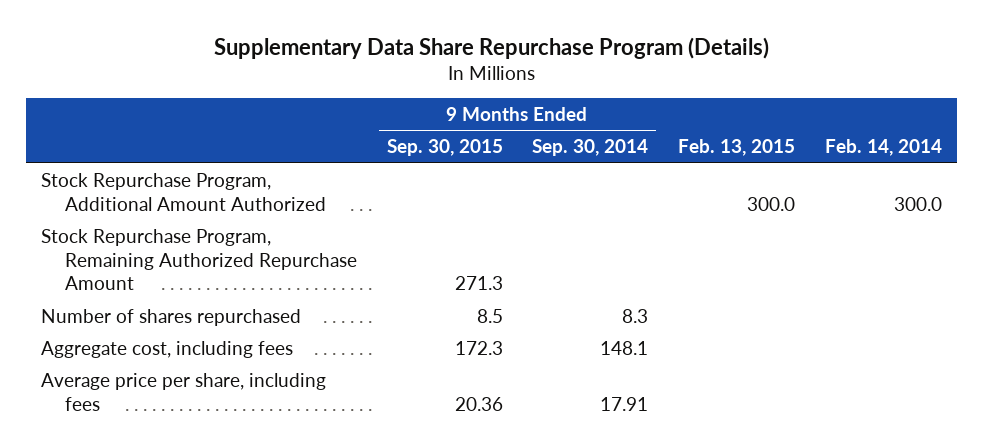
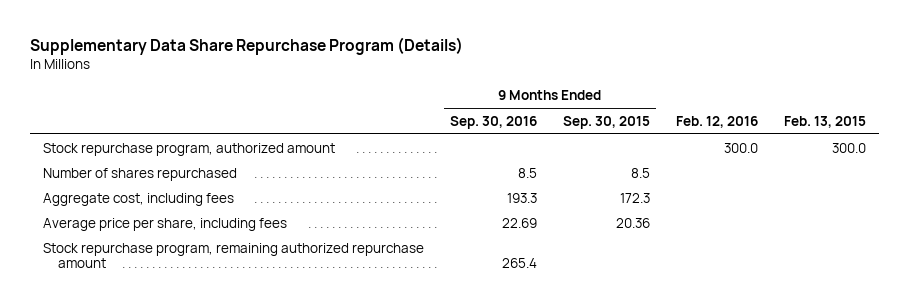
[532,139,649,157] Sep. 30, 2014 -> none
[825,139,943,157] Feb. 14, 2014 -> none
none -> [450,115,538,129] Sep. 30, 2016
none -> [675,115,758,128] Feb. 12, 2016
[41,228,357,291] Stock Repurchase Program, Remaining Authorized Repurchase Amount -> none
[41,172,326,211] Stock Repurchase Program, Additional Amount Authorized -> [43,142,336,156] Stock repurchase program, authorized amount
none -> [43,242,425,269] Stock repurchase program, remaining authorized repurchase amount

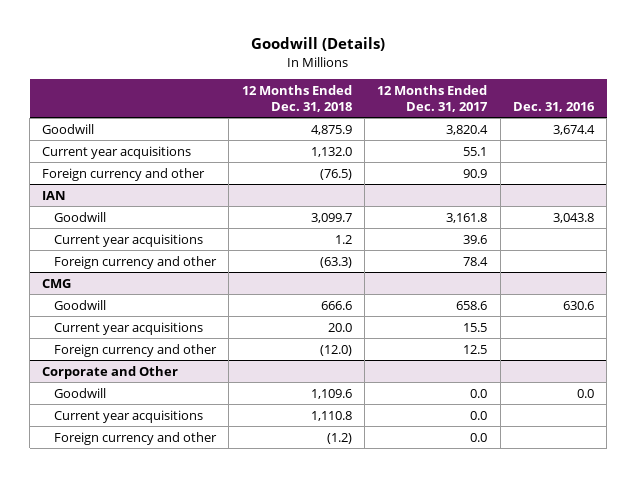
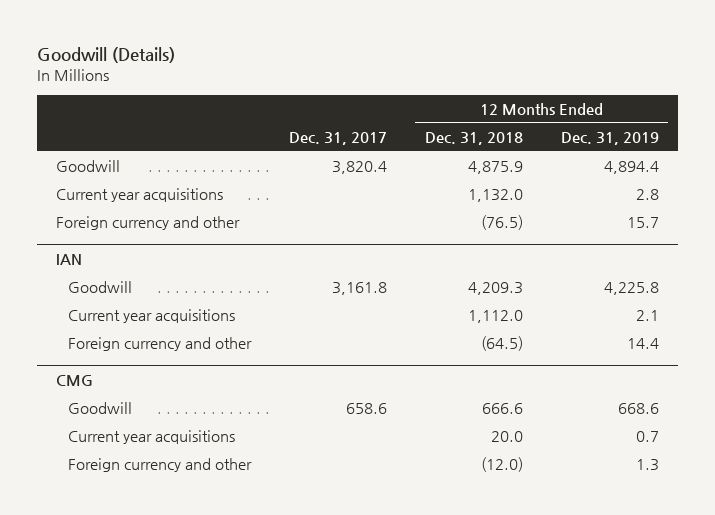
[377,85,489,112] 12 Months Ended Dec. 31, 2017 -> none
[513,101,596,112] Dec. 31, 2016 -> none
none -> [288,132,387,146] Dec. 31, 2017
none -> [560,132,659,146] Dec. 31, 2019
[310,212,352,223] 3,099.7 -> [467,282,523,296] 4,209.3
[334,234,352,244] 1.2 -> [467,310,523,324] 1,112.0
[319,256,352,268] (63.3) -> [480,336,523,352] (64.5)
[42,365,179,379] Corporate and Other -> none
[54,387,107,398] Goodwill -> none
[54,409,204,423] Current year acquisitions -> none
[54,431,218,445] Foreign currency and other -> none

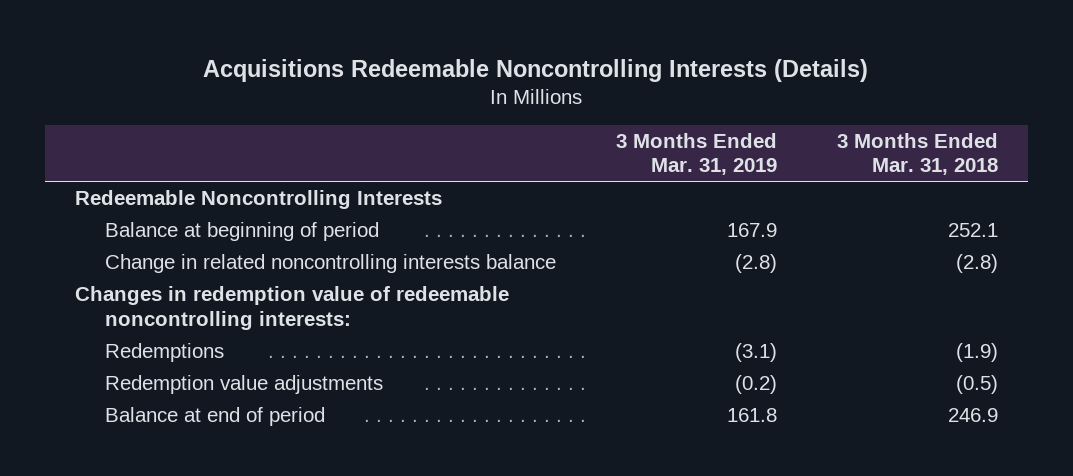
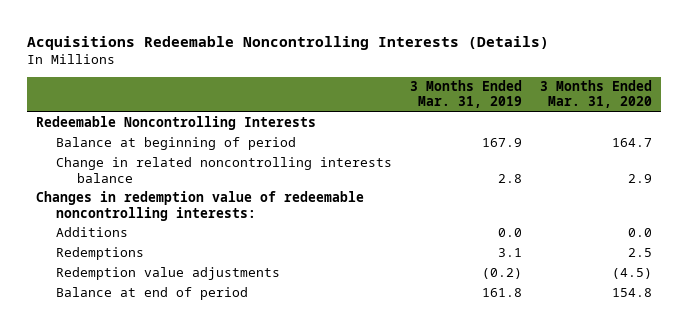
[837,132,999,176] 3 Months Ended Mar. 31, 2018 -> none
none -> [540,80,653,109] 3 Months Ended Mar. 31, 2020
[735,253,778,273] (2.8) -> [498,173,523,183] 2.8
none -> [56,227,129,238] Additions
[735,342,778,362] (3.1) -> [498,248,523,258] 3.1

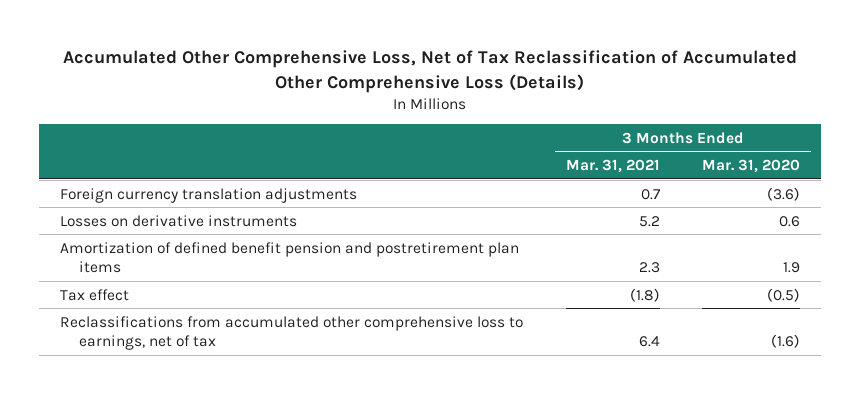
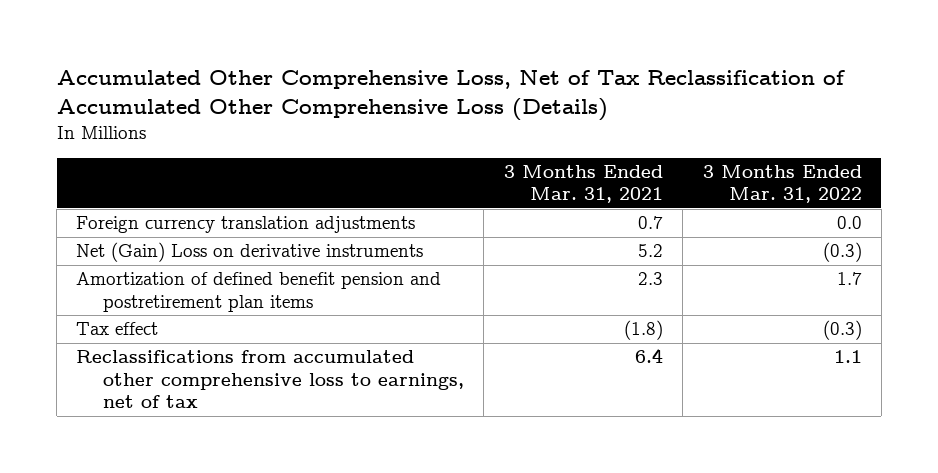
[701,159,800,174] Mar. 31, 2020 -> none
none -> [702,164,862,204] 3 Months Ended Mar. 31, 2022
[60,214,298,227] Losses on derivative instruments -> [76,242,424,263] Net (Gain) Loss on derivative instruments

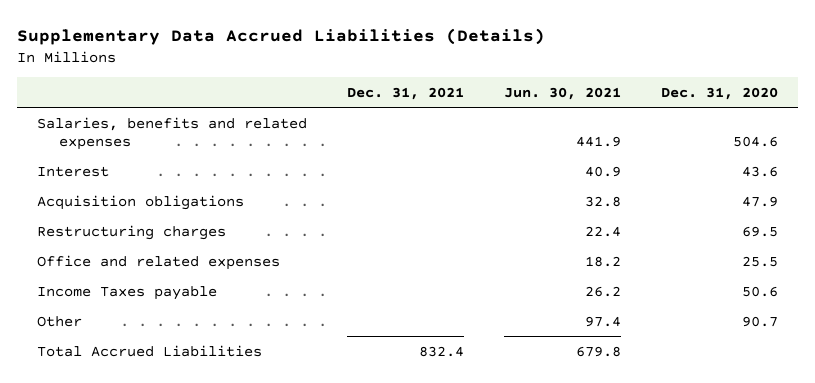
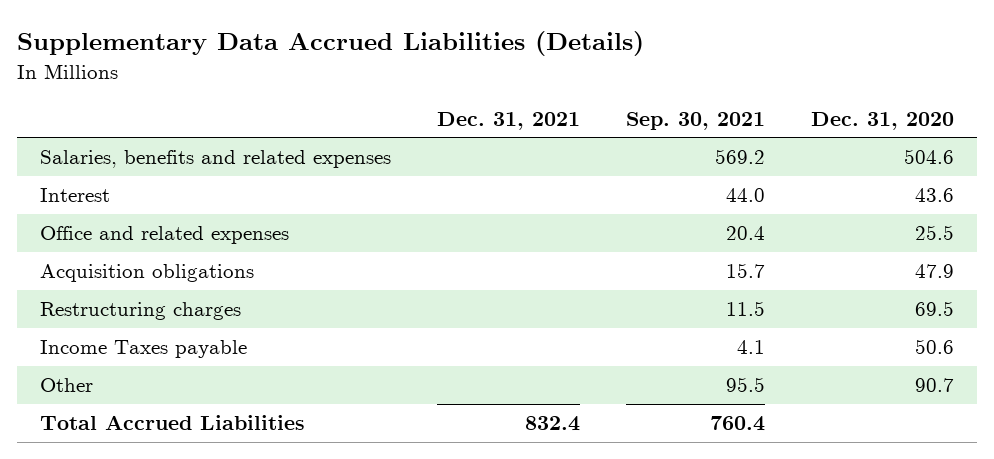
[503,86,621,100] Jun. 30, 2021 -> none
none -> [625,112,765,131] Sep. 30, 2021
[36,254,280,270] Office and related expenses -> [40,226,290,245] Office and related expenses

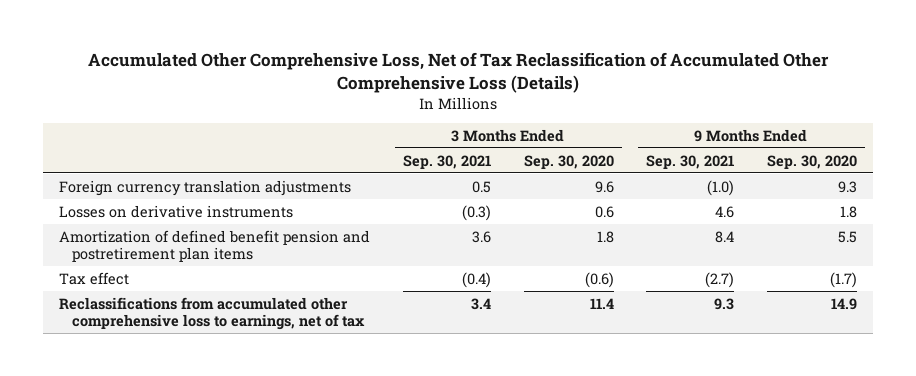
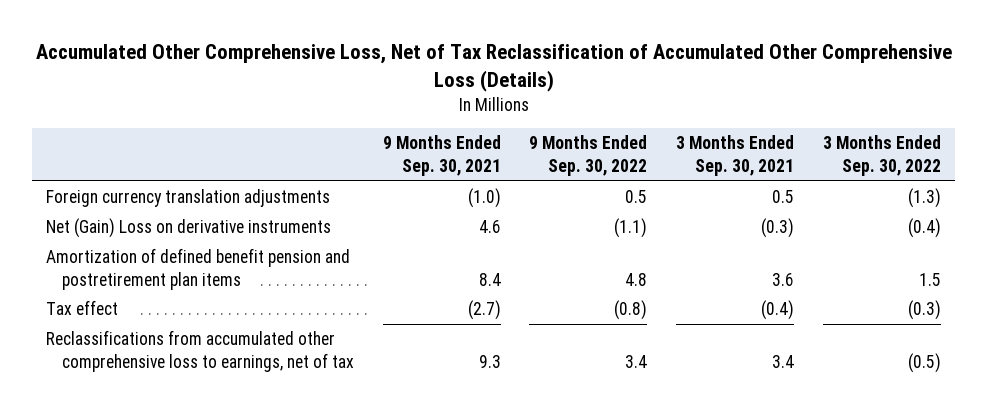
[523,154,614,169] Sep. 30, 2020 -> none
[766,154,857,169] Sep. 30, 2020 -> none
none -> [529,135,648,177] 9 Months Ended Sep. 30, 2022
none -> [823,135,942,177] 3 Months Ended Sep. 30, 2022
[59,204,294,218] Losses on derivative instruments -> [46,218,332,239] Net (Gain) Loss on derivative instruments

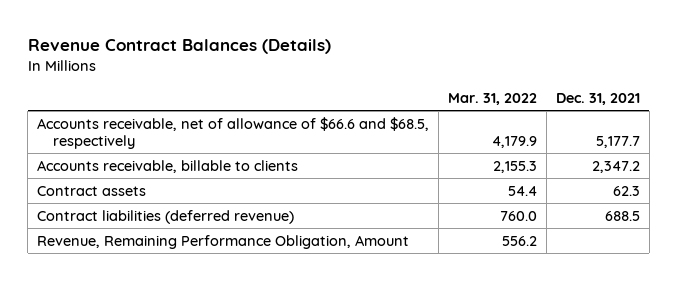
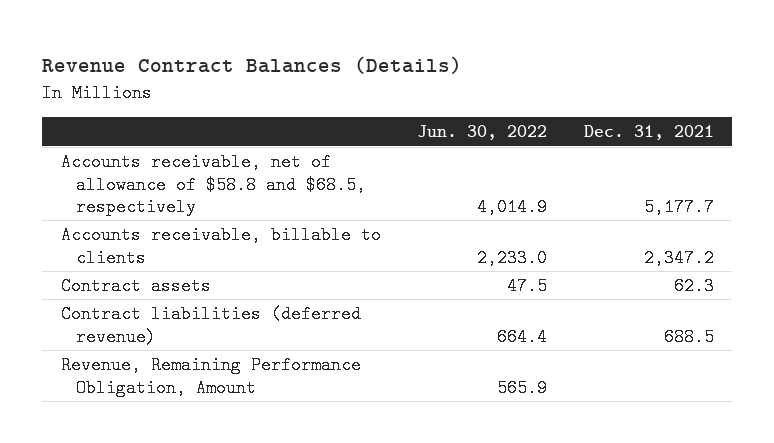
[448,93,538,106] Mar. 31, 2022 -> none
none -> [417,125,548,141] Jun. 30, 2022
[37,116,430,150] Accounts receivable, net of allowance of $66.6 and $68.5, respectively -> [60,152,366,217] Accounts receivable, net of allowance of $58.8 and $68.5, respectively

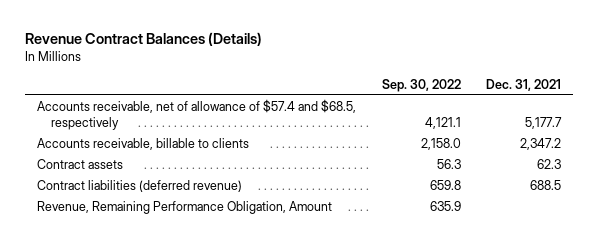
[417,125,548,141] Jun. 30, 2022 -> none
none -> [381,78,461,92] Sep. 30, 2022
[60,152,366,217] Accounts receivable, net of allowance of $58.8 and $68.5, respectively -> [37,98,357,131] Accounts receivable, net of allowance of $57.4 and $68.5, respectively

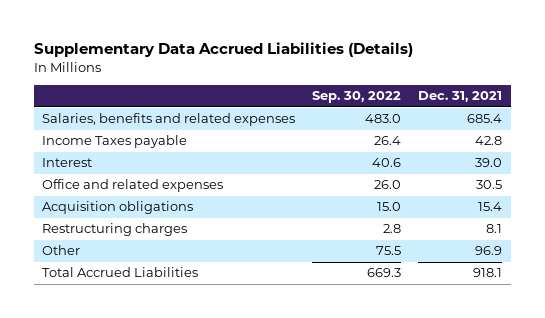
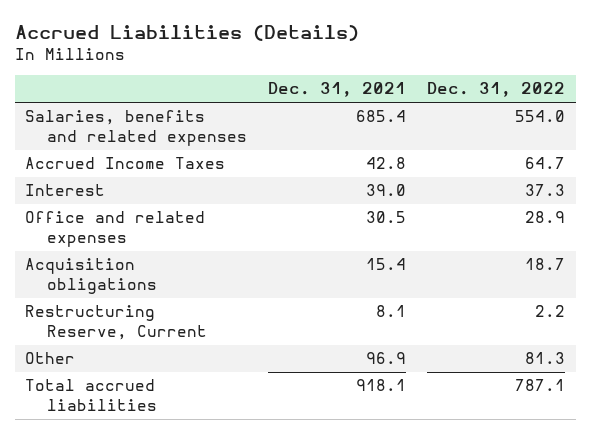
[33,42,413,58] Supplementary Data Accrued Liabilities (Details) -> [14,24,359,41] Accrued Liabilities (Details)
[312,91,402,104] Sep. 30, 2022 -> none
none -> [427,82,566,98] Dec. 31, 2022
[42,135,188,149] Income Taxes payable -> [25,157,226,170] Accrued Income Taxes
[42,223,188,237] Restructuring charges -> [25,305,207,341] Restructuring Reserve, Current
[42,267,199,278] Total Accrued Liabilities -> [25,379,157,412] Total accrued liabilities

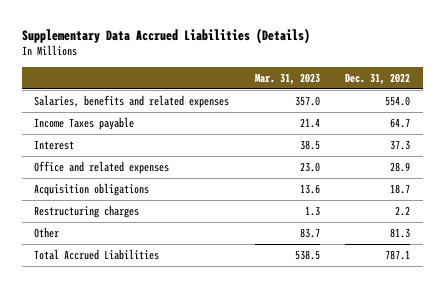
[14,24,359,41] Accrued Liabilities (Details) -> [21,27,310,44] Supplementary Data Accrued Liabilities (Details)
[268,82,407,98] Dec. 31, 2021 -> none
none -> [254,72,320,85] Mar. 31, 2023
[25,157,226,170] Accrued Income Taxes -> [34,117,135,131] Income Taxes payable
[25,305,207,341] Restructuring Reserve, Current -> [34,205,140,219] Restructuring charges
[25,379,157,412] Total accrued liabilities -> [34,249,160,261] Total Accrued Liabilities

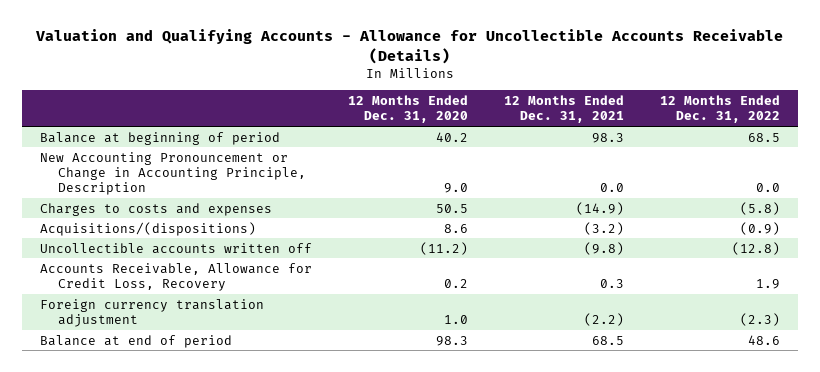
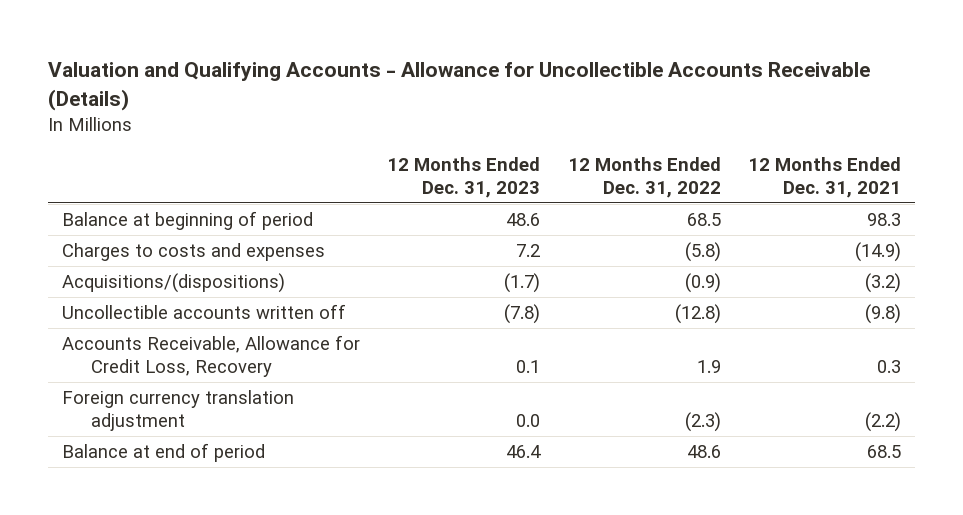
[347,94,468,124] 12 Months Ended Dec. 31, 2020 -> none
none -> [387,156,541,199] 12 Months Ended Dec. 31, 2023
[39,151,306,196] New Accounting Pronouncement or Change in Accounting Principle, Description -> none

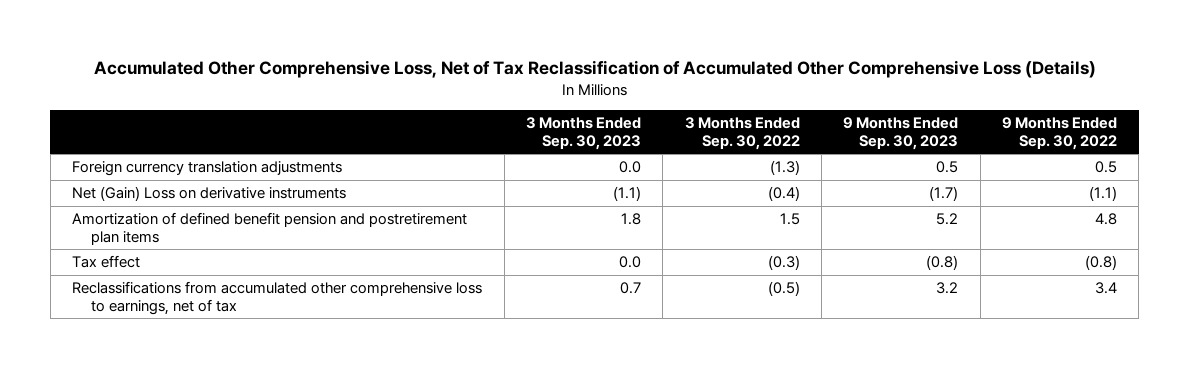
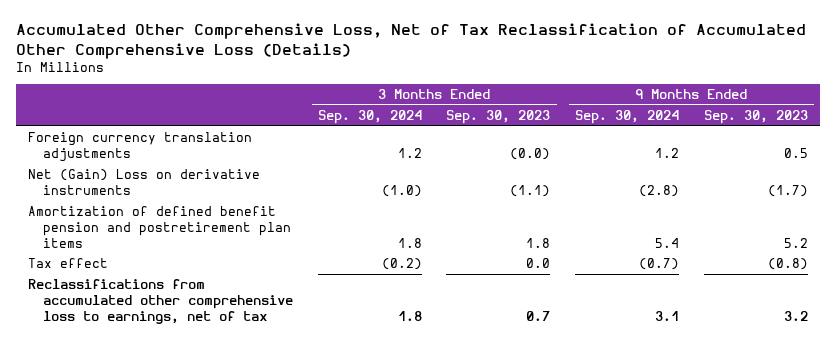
[684,117,800,150] 3 Months Ended Sep. 30, 2022 -> none
[1001,117,1117,150] 9 Months Ended Sep. 30, 2022 -> none
none -> [317,109,422,124] Sep. 30, 2024
none -> [575,109,680,124] Sep. 30, 2024
[618,161,641,174] 0.0 -> [510,147,551,160] (0.0)

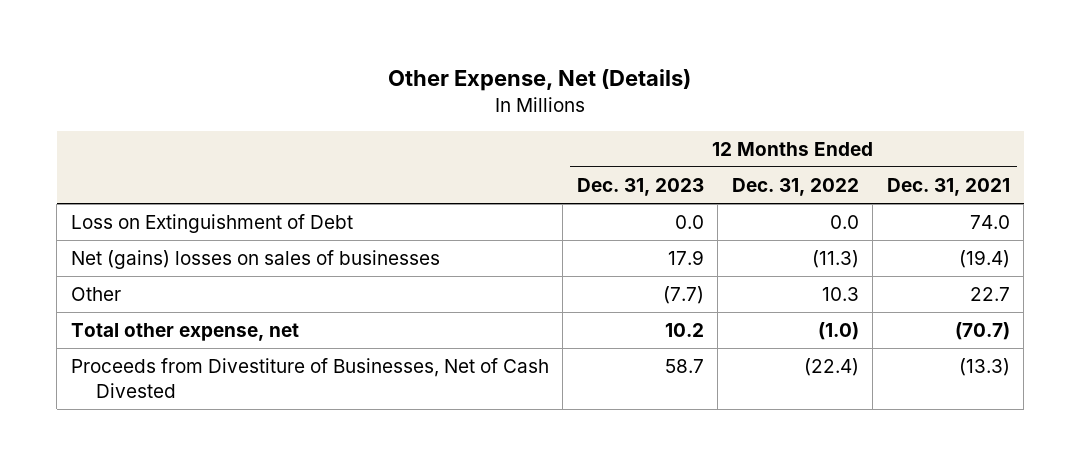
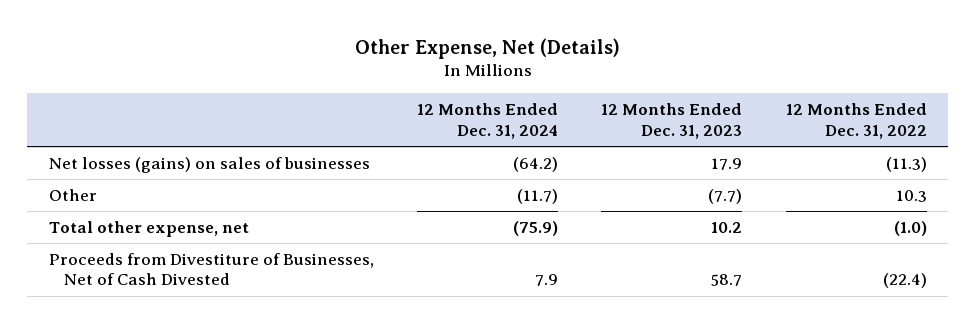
[886,177,1010,196] Dec. 31, 2021 -> none
none -> [417,103,559,139] 12 Months Ended Dec. 31, 2024
[70,214,353,234] Loss on Extinguishment of Debt -> none
[70,250,440,270] Net (gains) losses on sales of businesses -> [48,157,370,174] Net losses (gains) on sales of businesses

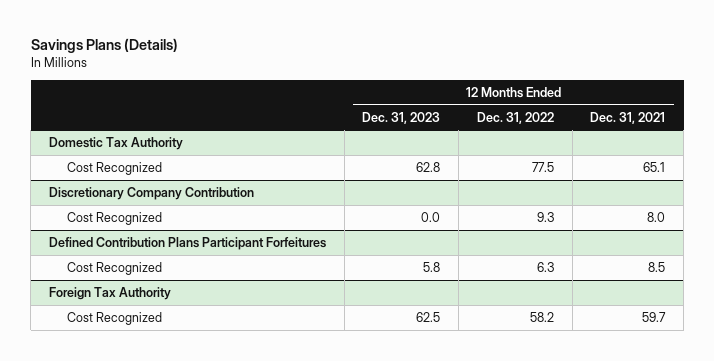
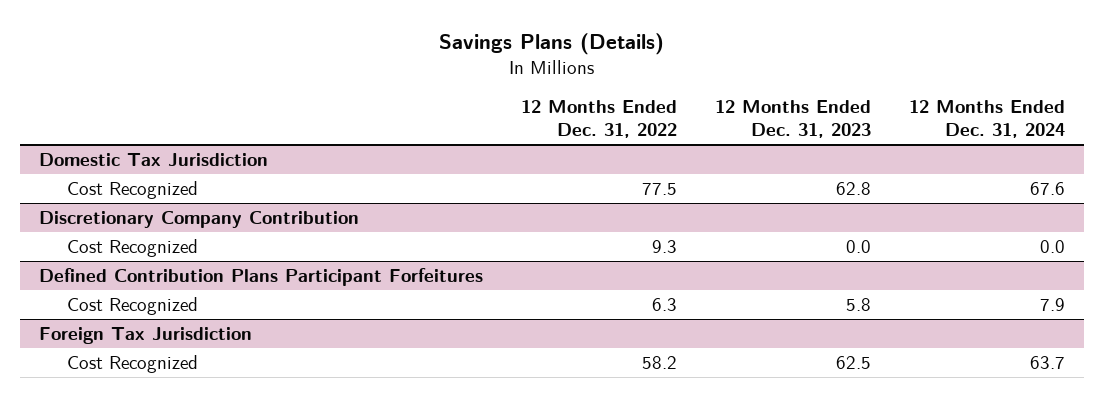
[590,111,666,124] Dec. 31, 2021 -> none
none -> [909,100,1066,138] 12 Months Ended Dec. 31, 2024
[48,136,183,150] Domestic Tax Authority -> [39,153,269,167] Domestic Tax Jurisdiction
[48,286,171,300] Foreign Tax Authority -> [39,327,253,345] Foreign Tax Jurisdiction

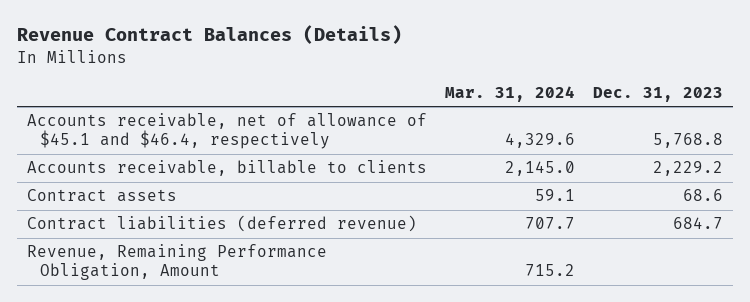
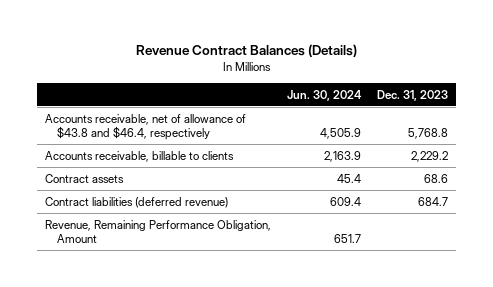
[445,85,576,102] Mar. 31, 2024 -> none
none -> [287,89,363,101] Jun. 30, 2024
[26,113,427,150] Accounts receivable, net of allowance of $45.1 and $46.4, respectively -> [45,113,247,140] Accounts receivable, net of allowance of $43.8 and $46.4, respectively

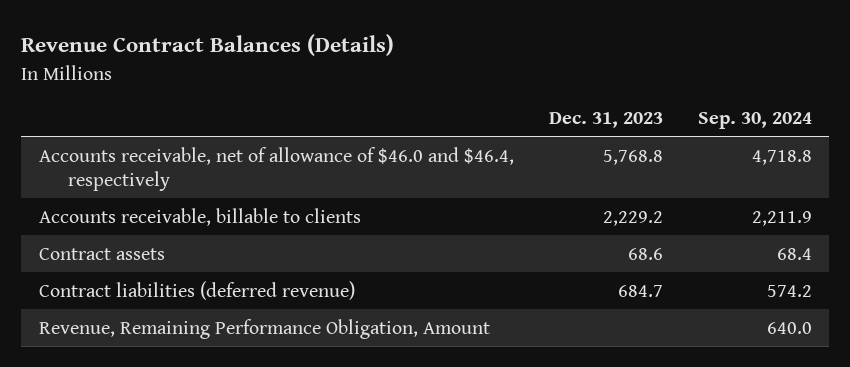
[287,89,363,101] Jun. 30, 2024 -> none
none -> [697,112,812,130] Sep. 30, 2024
[45,113,247,140] Accounts receivable, net of allowance of $43.8 and $46.4, respectively -> [38,146,514,192] Accounts receivable, net of allowance of $46.0 and $46.4, respectively

